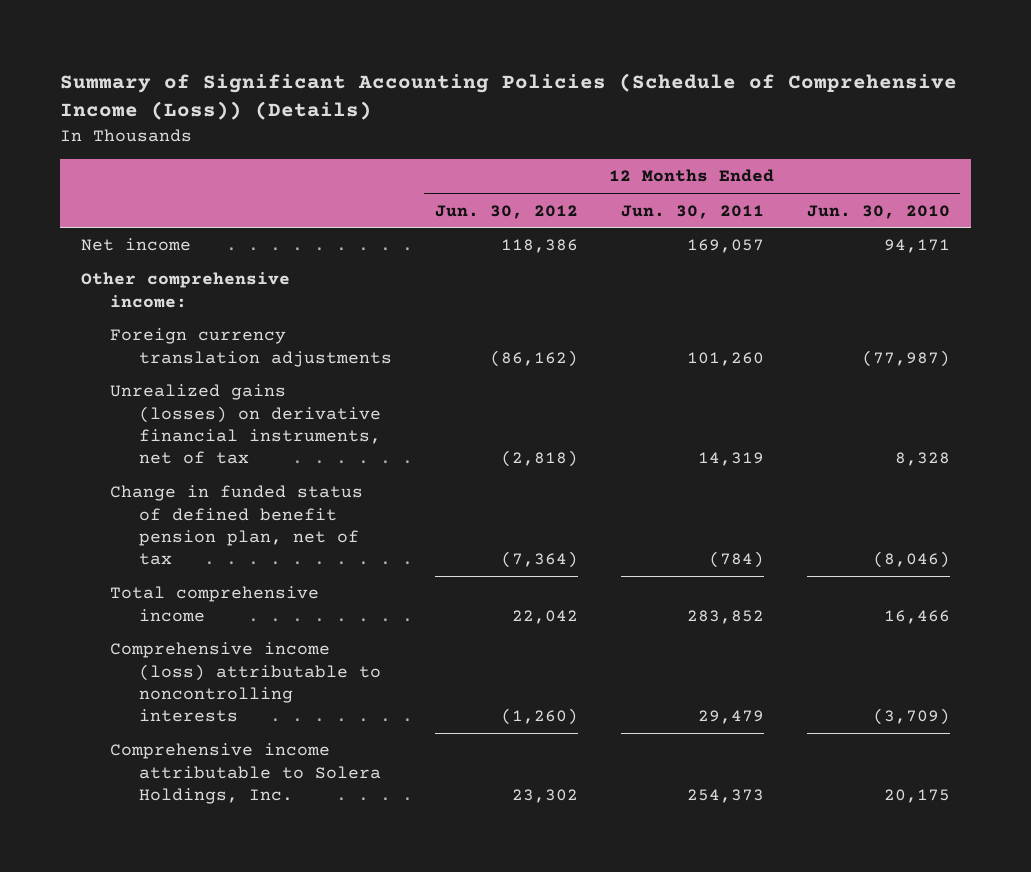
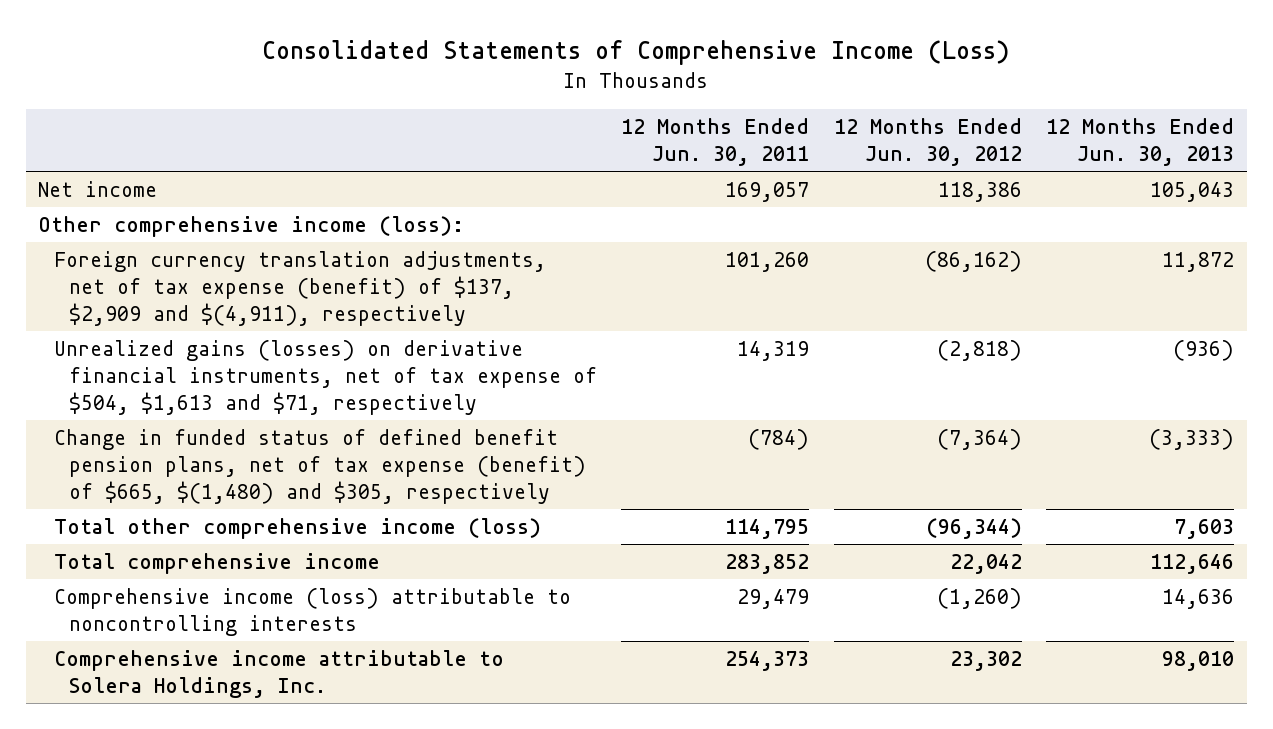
[59,72,957,121] Summary of Significant Accounting Policies (Schedule of Comprehensive Income (Loss)) (Details) -> [262,40,1010,66] Consolidated Statements of Comprehensive Income (Loss)
[806,204,950,219] Jun. 30, 2010 -> none
none -> [1046,117,1235,166] 12 Months Ended Jun. 30, 2013
[81,272,291,308] Other comprehensive income: -> [38,215,465,237] Other comprehensive income (loss):
[109,328,392,367] Foreign currency translation adjustments -> [53,250,546,327] Foreign currency translation adjustments, net of tax expense (benefit) of $137, $2,909 and $(4,911), respectively
[109,384,381,465] Unrealized gains (losses) on derivative financial instruments, net of tax -> [53,339,597,416] Unrealized gains (losses) on derivative financial instruments, net of tax expense of $504, $1,613 and $71, respectively
[109,485,363,566] Change in funded status of defined benefit pension plan, net of tax -> [53,428,586,505] Change in funded status of defined benefit pension plans, net of tax expense (benefit) of $665, $(1,480) and $305, respectively
none -> [53,517,541,539] Total other comprehensive income (loss)

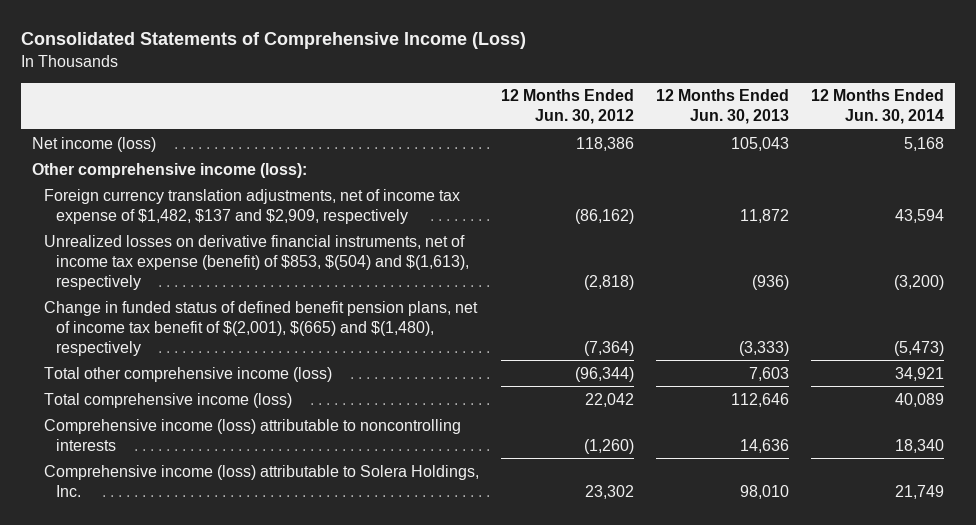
[621,117,810,166] 12 Months Ended Jun. 30, 2011 -> none
none -> [811,89,945,125] 12 Months Ended Jun. 30, 2014
[38,180,158,197] Net income -> [32,136,157,152] Net income (loss)
[53,250,546,327] Foreign currency translation adjustments, net of tax expense (benefit) of $137, $2,909 and $(4,911), respectively -> [43,188,460,224] Foreign currency translation adjustments, net of income tax expense of $1,482, $137 and $2,909, respectively
[53,339,597,416] Unrealized gains (losses) on derivative financial instruments, net of tax expense of $504, $1,613 and $71, respectively -> [43,234,469,290] Unrealized losses on derivative financial instruments, net of income tax expense (benefit) of $853, $(504) and $(1,613), respectively
[53,428,586,505] Change in funded status of defined benefit pension plans, net of tax expense (benefit) of $665, $(1,480) and $305, respectively -> [43,300,478,356] Change in funded status of defined benefit pension plans, net of income tax benefit of $(2,001), $(665) and $(1,480), respectively
[53,552,380,574] Total comprehensive income -> [43,392,292,408] Total comprehensive income (loss)
[53,649,504,698] Comprehensive income attributable to Solera Holdings, Inc. -> [43,464,479,497] Comprehensive income (loss) attributable to Solera Holdings, Inc.

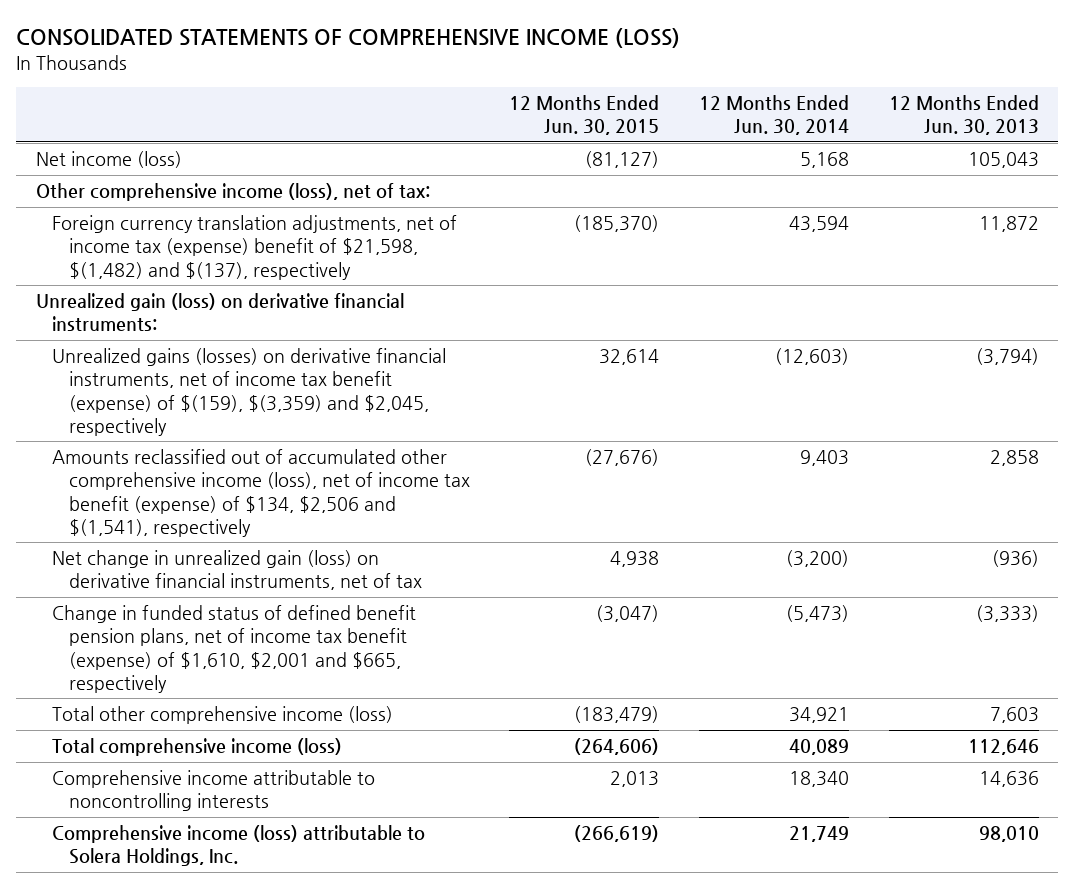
[20,32,526,50] Consolidated Statements of Comprehensive Income (Loss) -> [16,28,681,49] CONSOLIDATED STATEMENTS OF COMPREHENSIVE INCOME (LOSS)
[500,89,634,125] 12 Months Ended Jun. 30, 2012 -> none
none -> [509,95,660,136] 12 Months Ended Jun. 30, 2015
[32,162,308,178] Other comprehensive income (loss): -> [36,183,431,202] Other comprehensive income (loss), net of tax:
[43,188,460,224] Foreign currency translation adjustments, net of income tax expense of $1,482, $137 and $2,909, respectively -> [52,215,458,280] Foreign currency translation adjustments, net of income tax (expense) benefit of $21,598, $(1,482) and $(137), respectively
none -> [36,293,405,332] Unrealized gain (loss) on derivative financial instruments:
[43,234,469,290] Unrealized losses on derivative financial instruments, net of income tax expense (benefit) of $853, $(504) and $(1,613), respectively -> [52,348,447,436] Unrealized gains (losses) on derivative financial instruments, net of income tax benefit (expense) of $(159), $(3,359) and $2,045, respectively
[752,274,790,290] (936) -> [975,348,1039,366] (3,794)
[894,274,945,290] (3,200) -> [774,348,849,366] (12,603)
none -> [52,449,470,537] Amounts reclassified out of accumulated other comprehensive income (loss), net of income tax benefit (expense) of $134, $2,506 and $(1,541), respectively
none -> [52,550,422,591] Net change in unrealized gain (loss) on derivative financial instruments, net of tax
[43,300,478,356] Change in funded status of defined benefit pension plans, net of income tax benefit of $(2,001), $(665) and $(1,480), respectively -> [52,605,417,693] Change in funded status of defined benefit pension plans, net of income tax benefit (expense) of $1,610, $2,001 and $665, respectively
[43,418,461,451] Comprehensive income (loss) attributable to noncontrolling interests -> [52,770,376,812] Comprehensive income attributable to noncontrolling interests

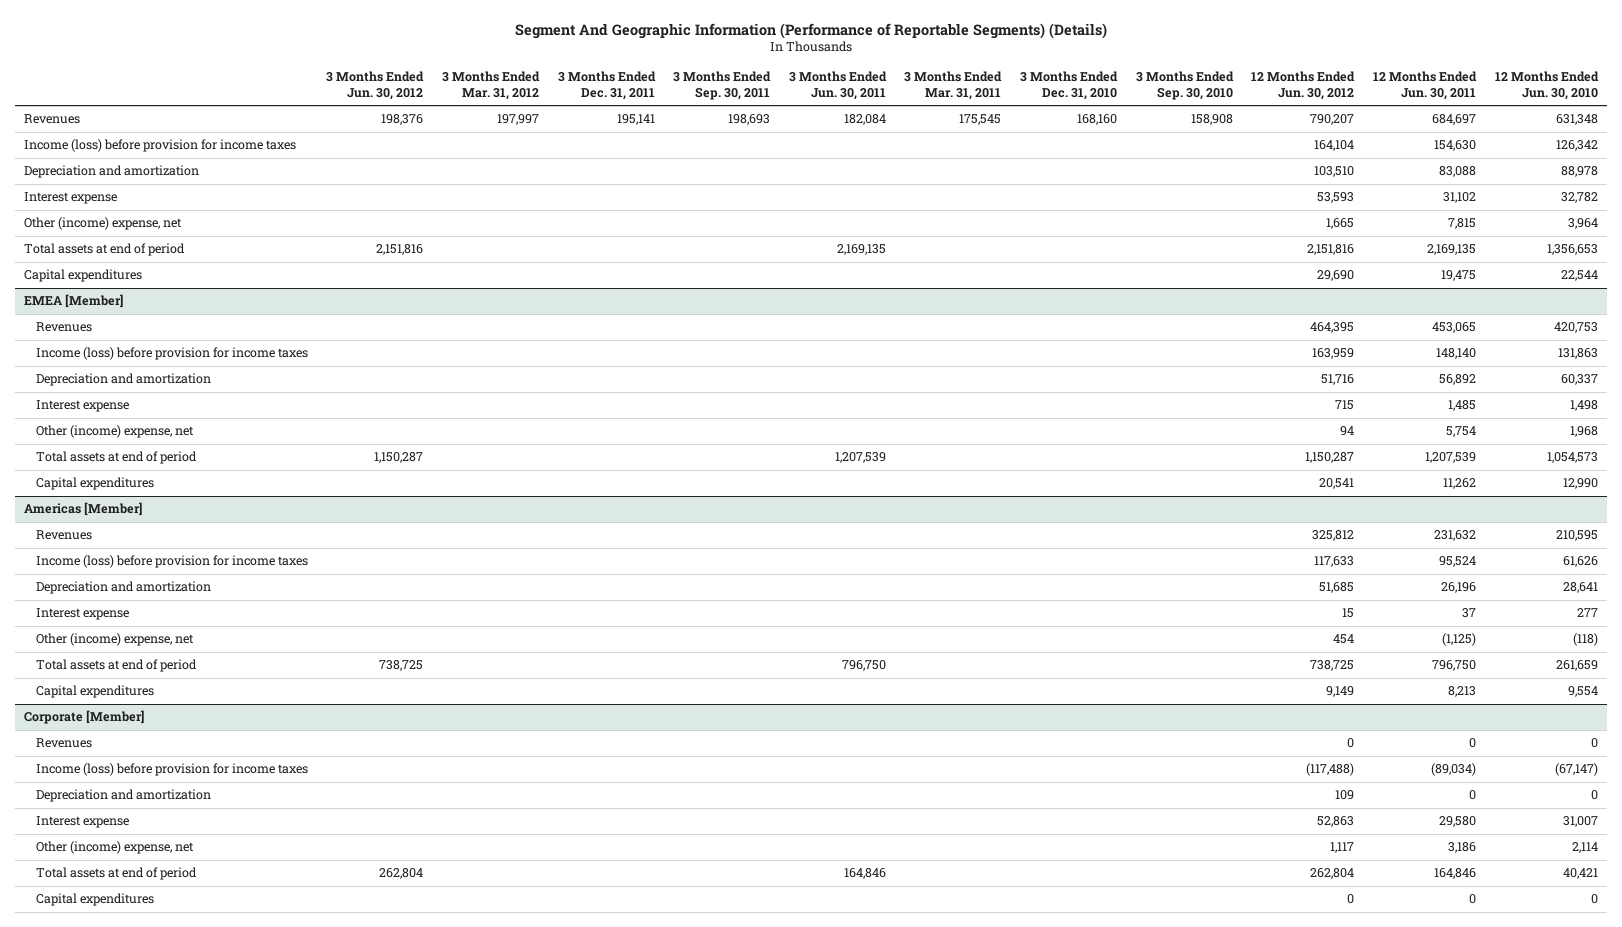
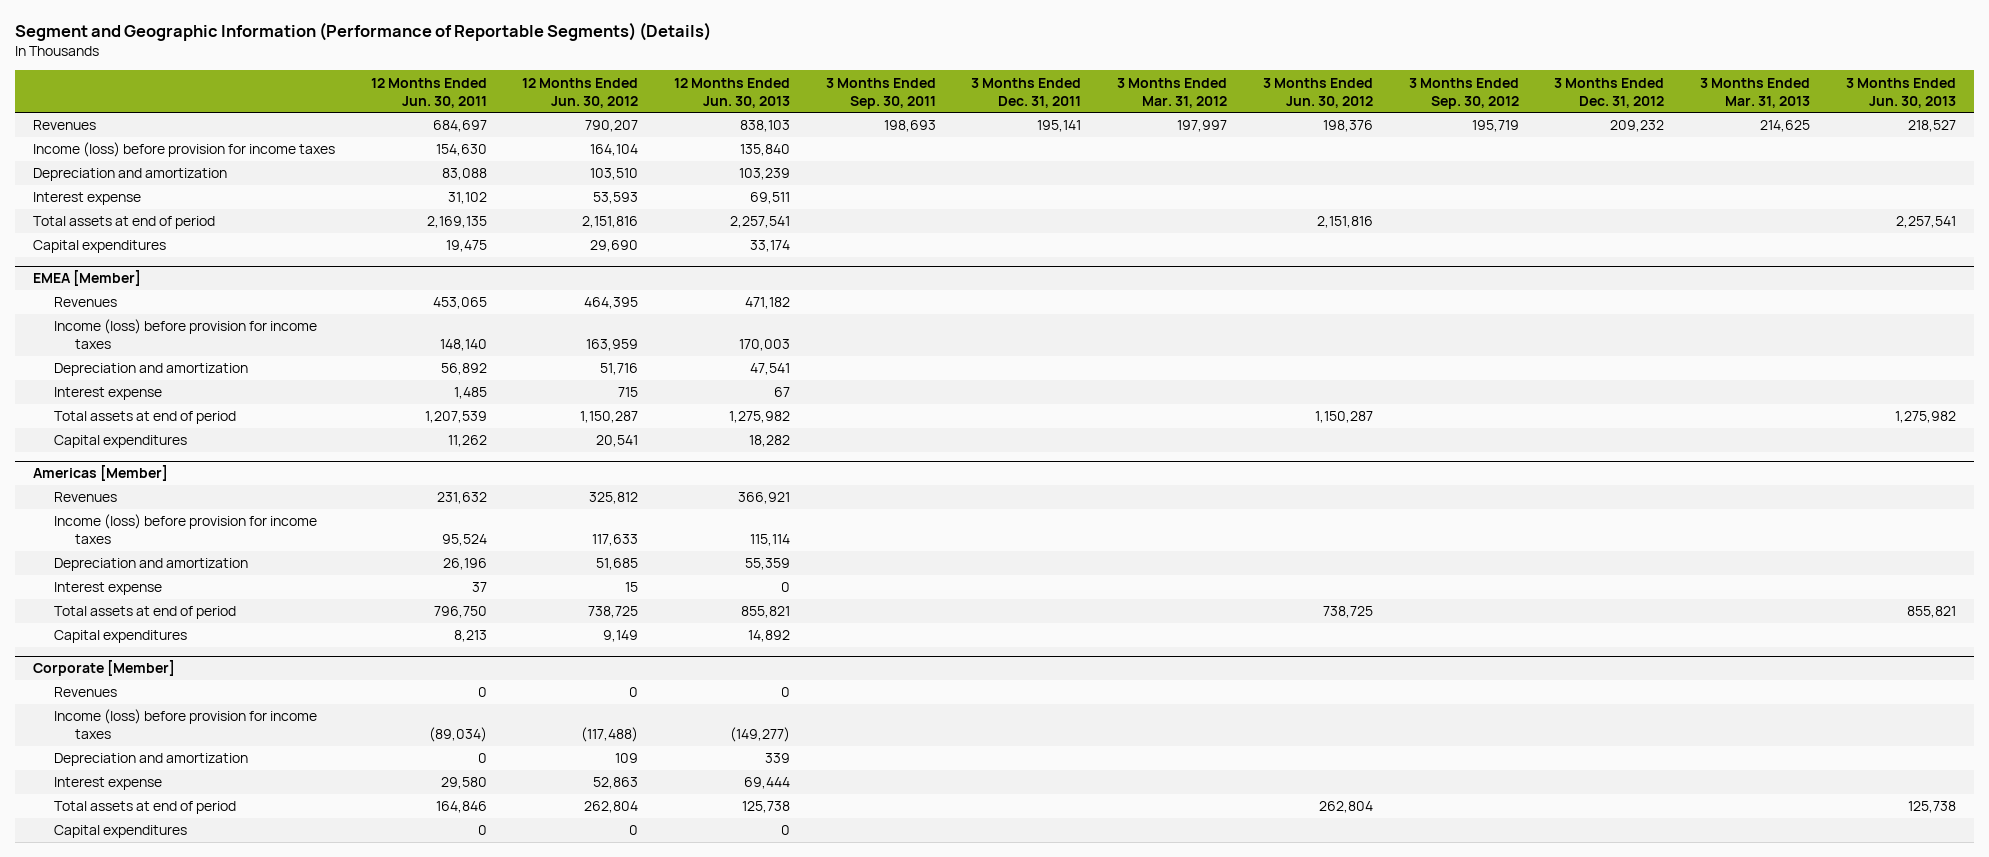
[515,22,1108,39] Segment And Geographic Information (Performance of Reportable Segments) (Details) -> [15,22,712,42] Segment and Geographic Information (Performance of Reportable Segments) (Details)
[788,71,887,101] 3 Months Ended Jun. 30, 2011 -> none
[904,71,1003,101] 3 Months Ended Mar. 31, 2011 -> none
[1020,71,1119,101] 3 Months Ended Dec. 31, 2010 -> none
[1135,71,1234,101] 3 Months Ended Sep. 30, 2010 -> none
[1494,71,1599,101] 12 Months Ended Jun. 30, 2010 -> none
none -> [674,77,791,108] 12 Months Ended Jun. 30, 2013
none -> [1408,77,1519,109] 3 Months Ended Sep. 30, 2012
none -> [1554,77,1665,108] 3 Months Ended Dec. 31, 2012
none -> [1699,77,1810,108] 3 Months Ended Mar. 31, 2013
none -> [1845,77,1956,108] 3 Months Ended Jun. 30, 2013
[24,217,183,231] Other (income) expense, net -> none
[35,425,194,439] Other (income) expense, net -> none
[35,633,194,647] Other (income) expense, net -> none
[35,841,194,855] Other (income) expense, net -> none

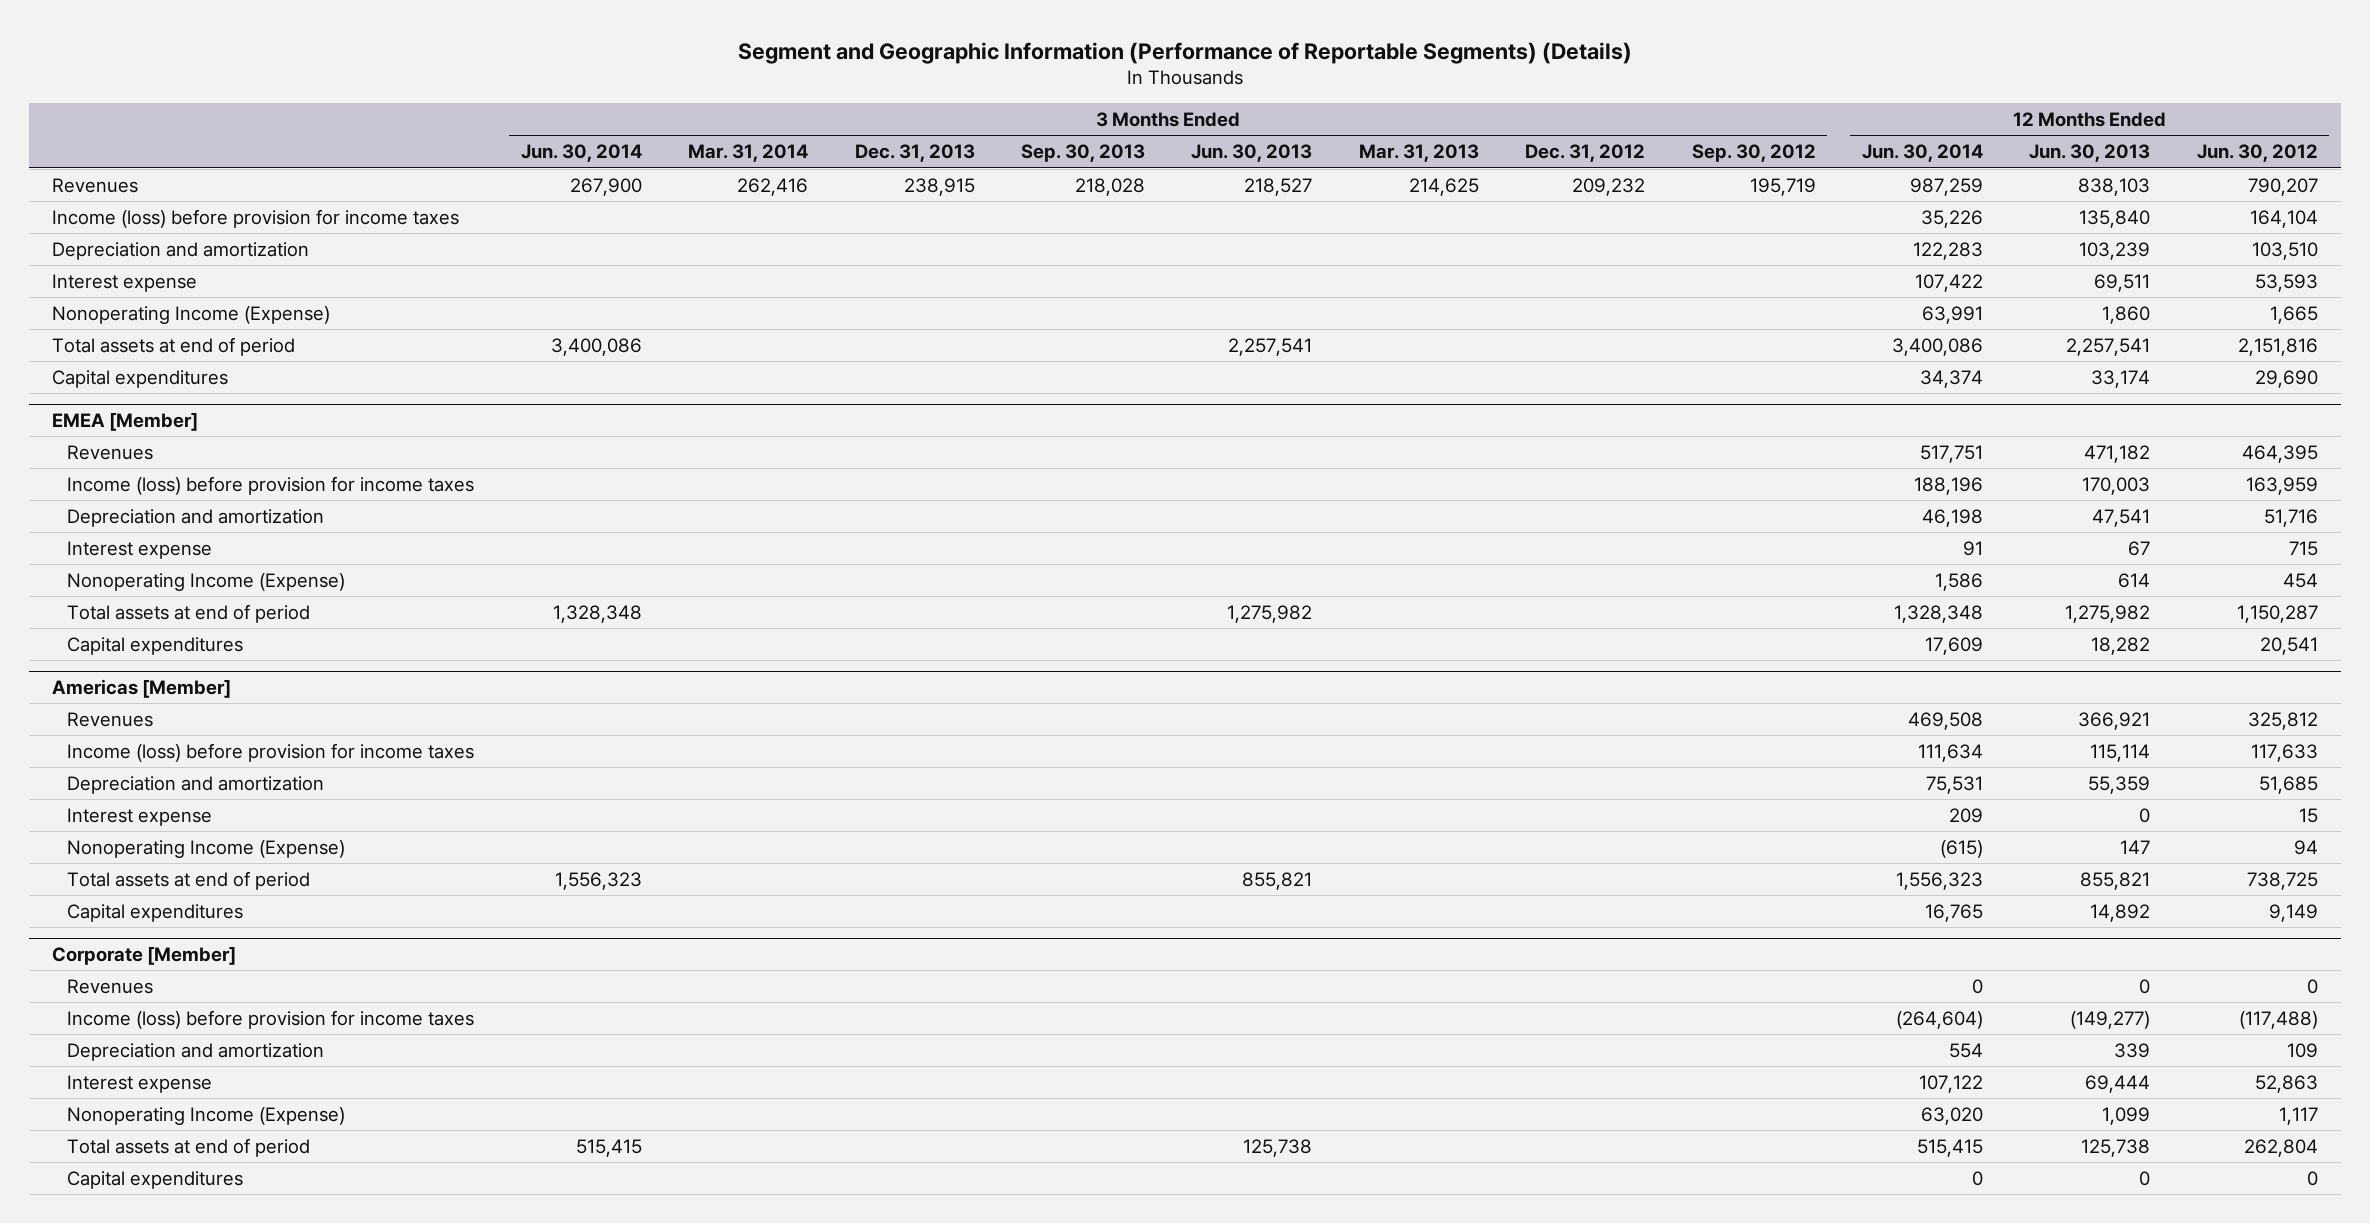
[370,77,487,108] 12 Months Ended Jun. 30, 2011 -> none
[825,77,936,109] 3 Months Ended Sep. 30, 2011 -> none
[971,77,1082,108] 3 Months Ended Dec. 31, 2011 -> none
[1117,77,1228,108] 3 Months Ended Mar. 31, 2012 -> none
[1262,77,1373,108] 3 Months Ended Jun. 30, 2012 -> none
none -> [520,144,642,163] Jun. 30, 2014
none -> [688,144,809,163] Mar. 31, 2014
none -> [854,144,975,163] Dec. 31, 2013
none -> [1021,144,1146,163] Sep. 30, 2013
none -> [1861,144,1983,163] Jun. 30, 2014
none -> [52,305,331,324] Nonoperating Income (Expense)
none -> [67,572,346,591] Nonoperating Income (Expense)
none -> [67,839,346,858] Nonoperating Income (Expense)
none -> [67,1106,346,1125] Nonoperating Income (Expense)

